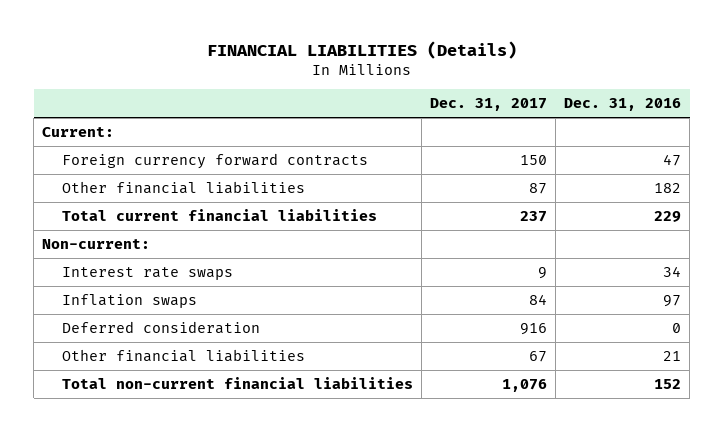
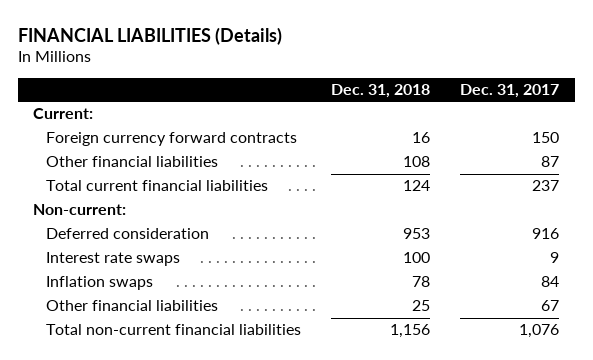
[564,98,682,112] Dec. 31, 2016 -> none
none -> [331,84,431,99] Dec. 31, 2018
[62,320,261,334] Deferred consideration -> [45,228,209,240] Deferred consideration

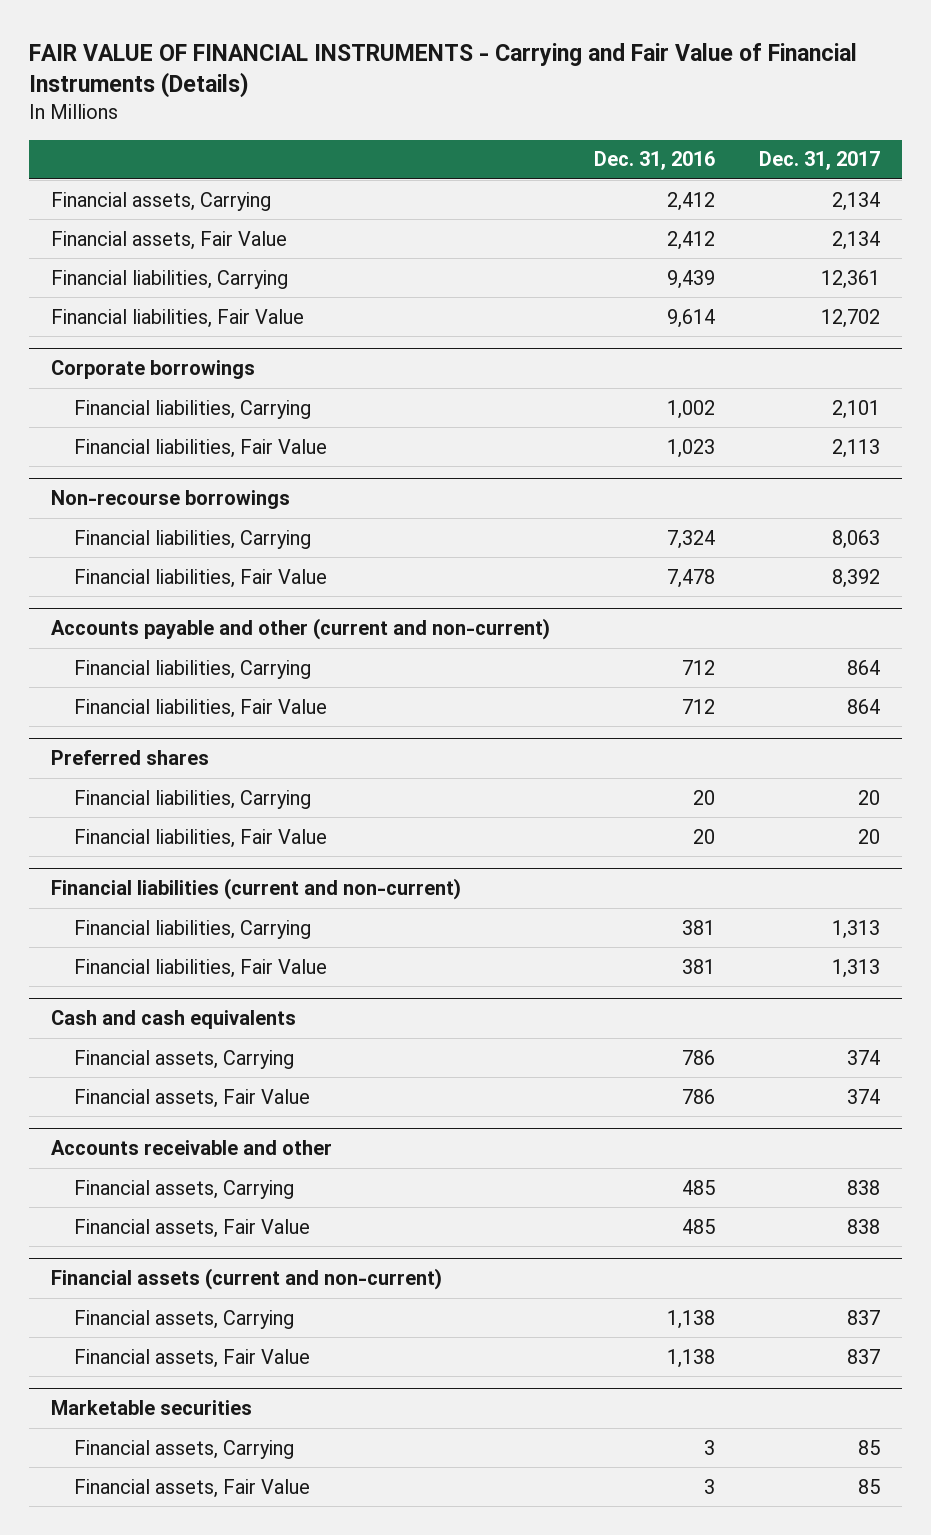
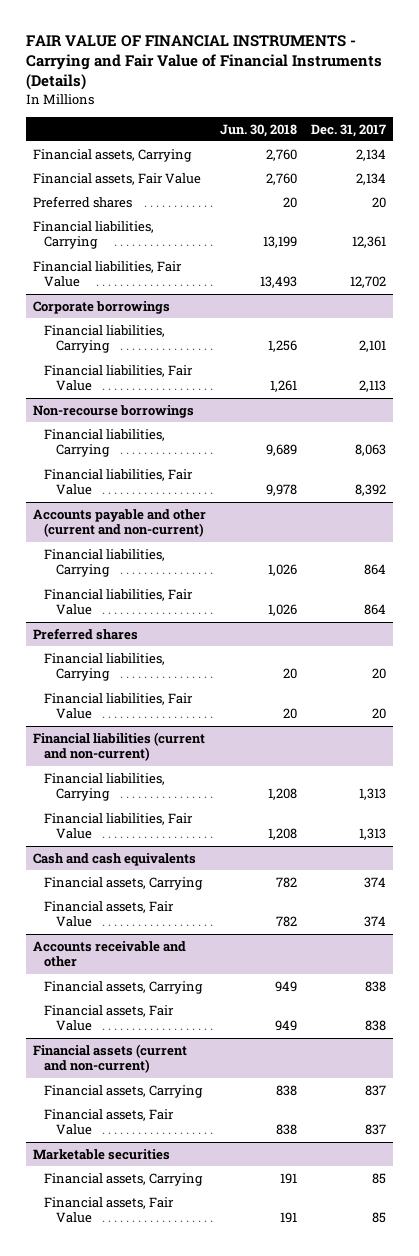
[594,151,716,171] Dec. 31, 2016 -> none
none -> [220,123,298,137] Jun. 30, 2018
none -> [33,195,133,208] Preferred shares

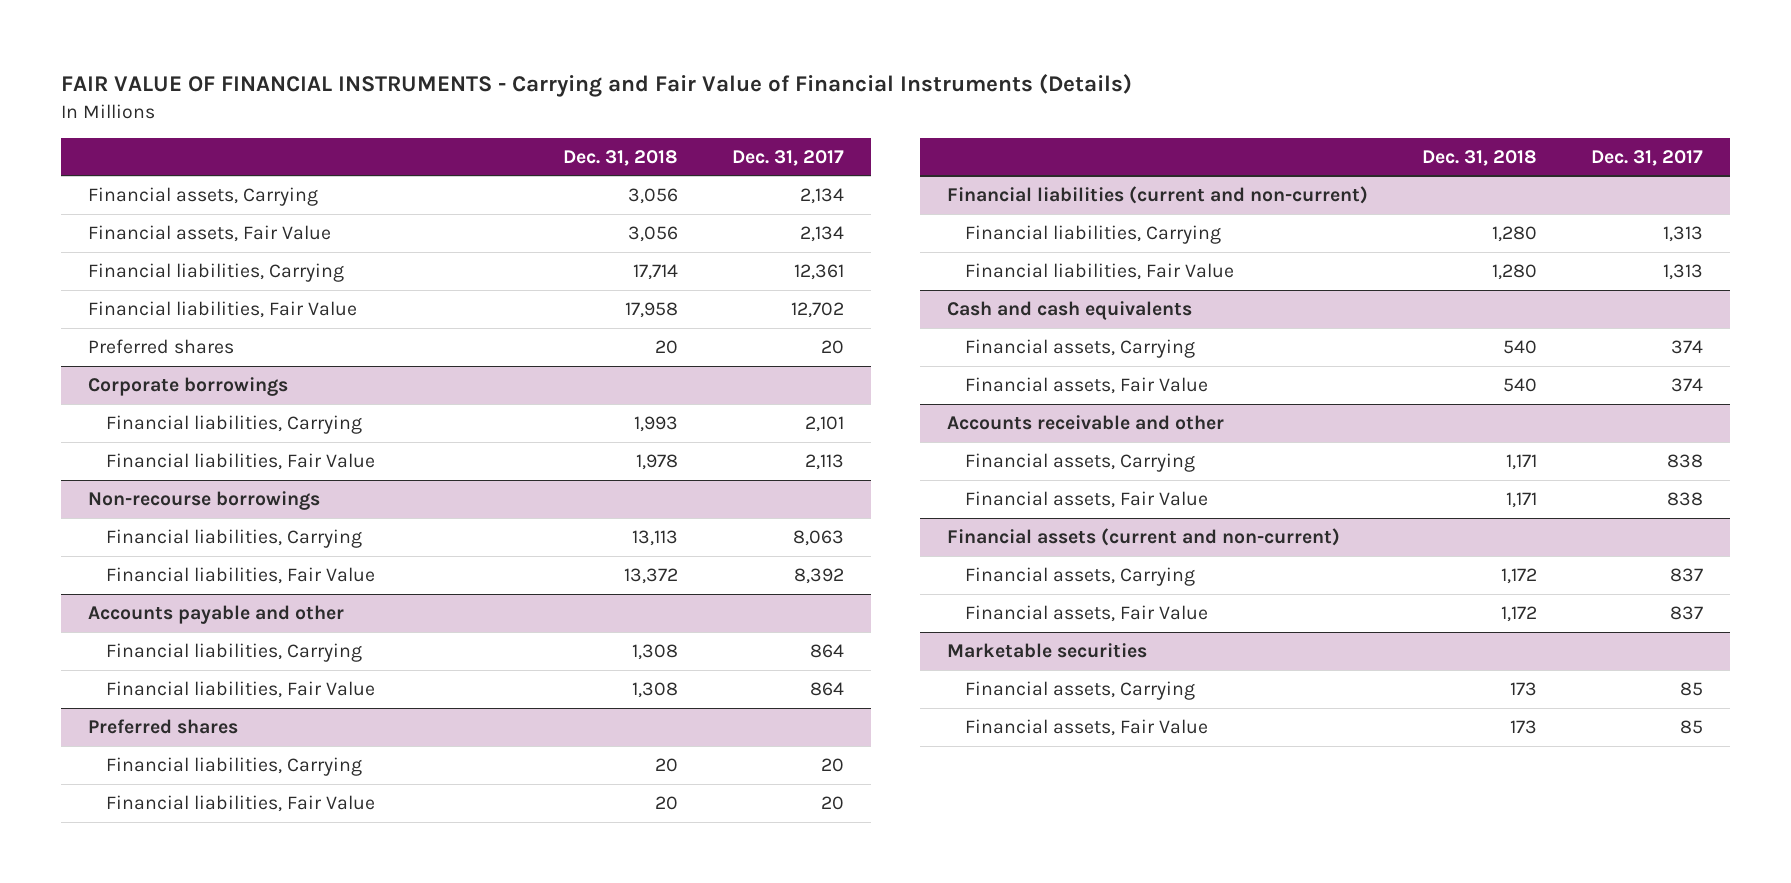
[220,123,298,137] Jun. 30, 2018 -> none
none -> [562,149,678,166] Dec. 31, 2018
[33,195,133,208] Preferred shares -> [87,339,234,355] Preferred shares
[33,508,207,538] Accounts payable and other (current and non-current) -> [87,605,344,625] Accounts payable and other

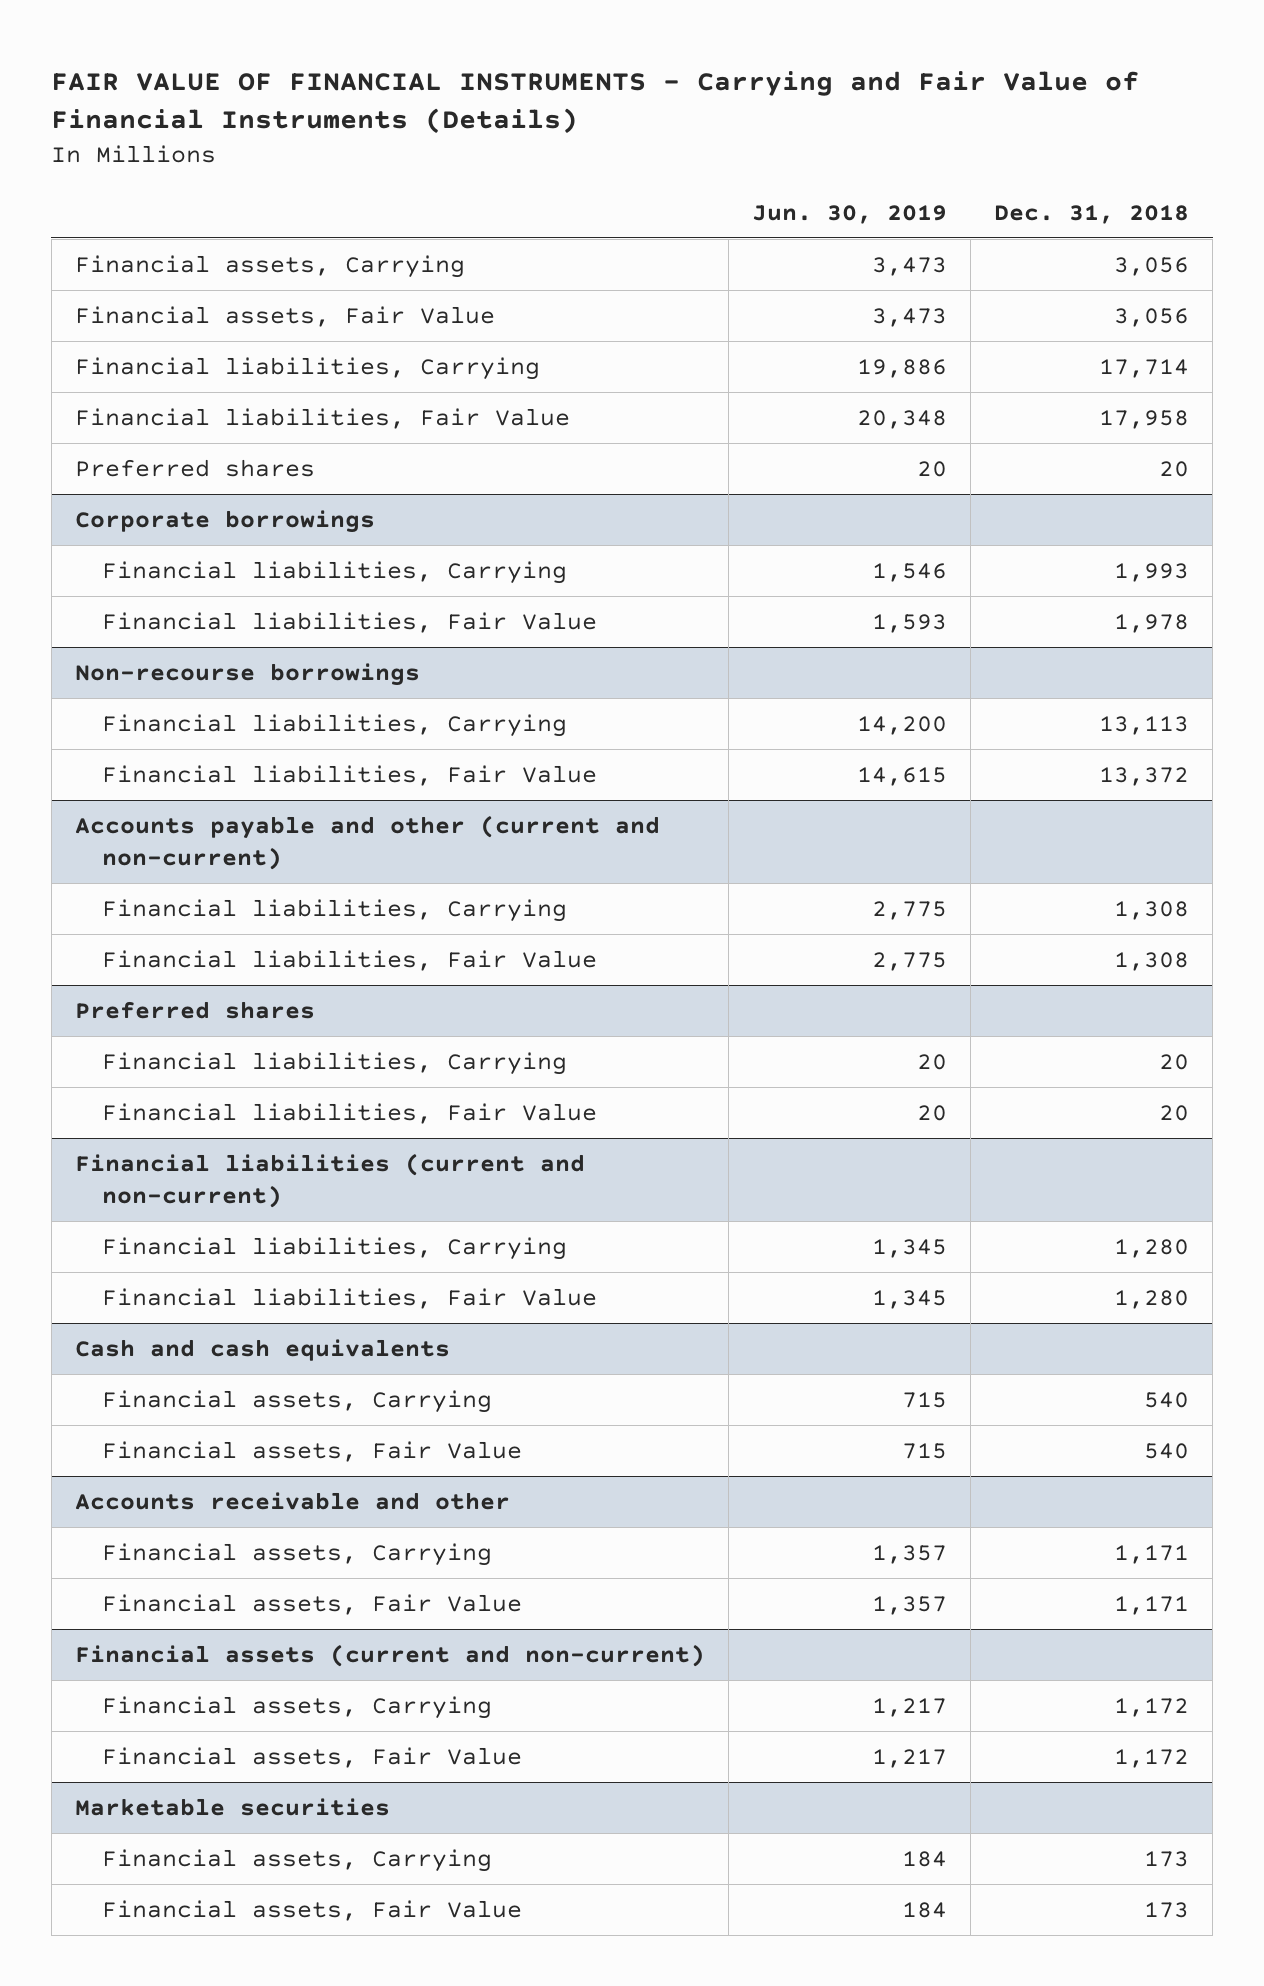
[731,149,844,166] Dec. 31, 2017 -> none
none -> [752,204,948,224] Jun. 30, 2019
[87,605,344,625] Accounts payable and other -> [74,814,660,870] Accounts payable and other (current and non-current)

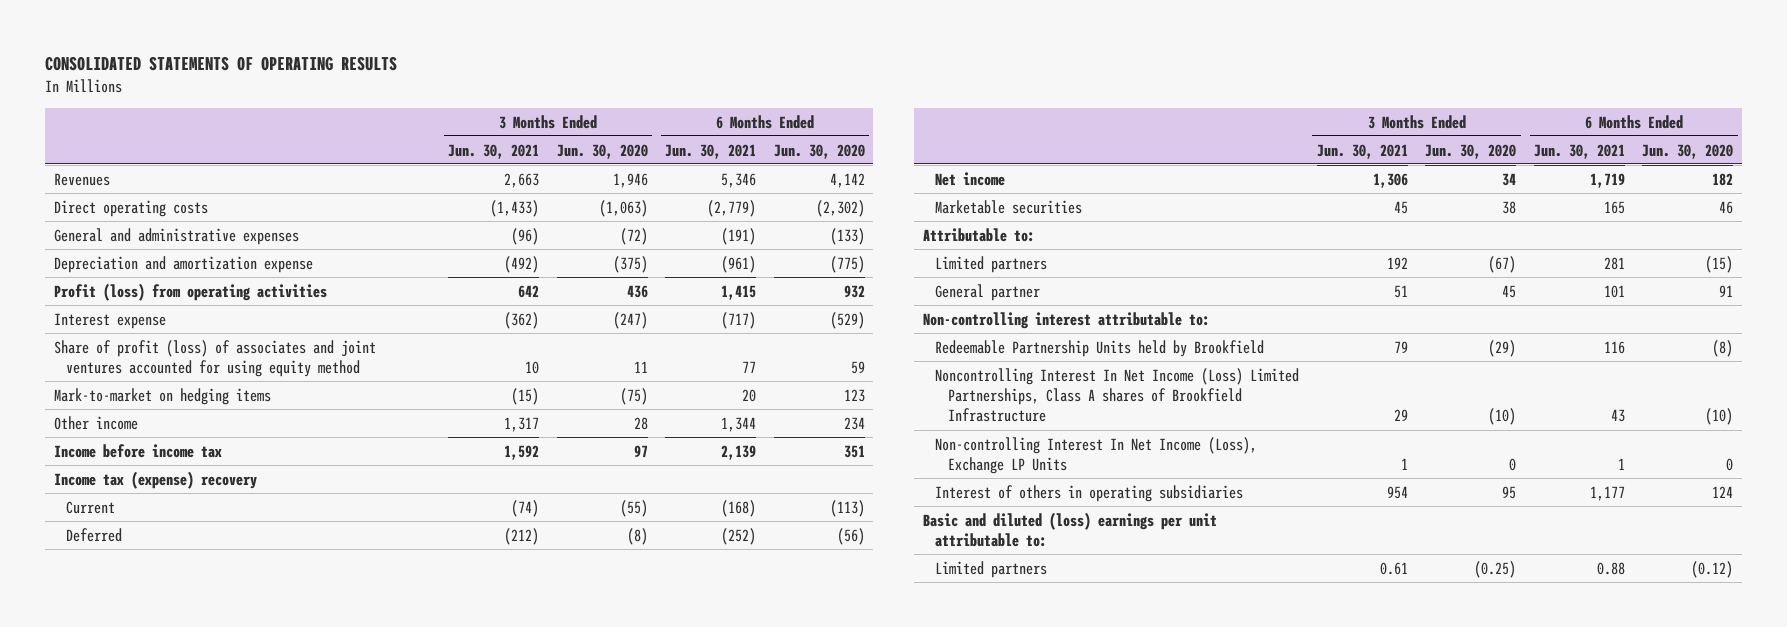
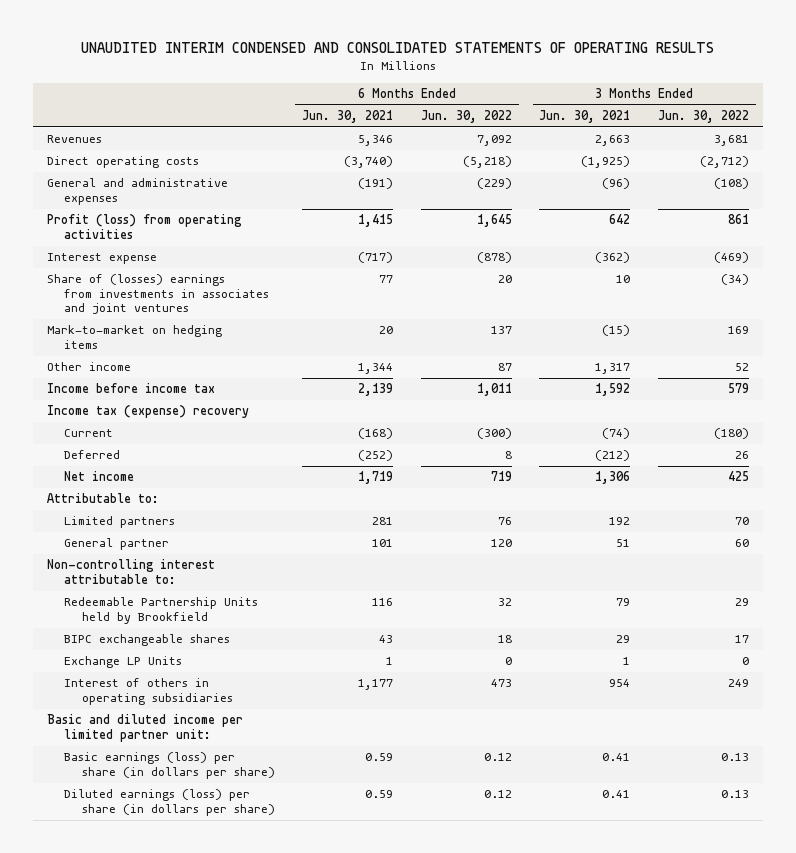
[45,56,398,72] CONSOLIDATED STATEMENTS OF OPERATING RESULTS -> [81,41,715,53] UNAUDITED INTERIM CONDENSED AND CONSOLIDATED STATEMENTS OF OPERATING RESULTS
[556,143,648,159] Jun. 30, 2020 -> none
[773,143,865,159] Jun. 30, 2020 -> none
none -> [420,109,512,123] Jun. 30, 2022
none -> [657,109,749,123] Jun. 30, 2022
[490,199,540,217] (1,433) -> [581,156,631,169] (1,925)
[707,199,757,217] (2,779) -> [344,156,394,169] (3,740)
[53,255,313,273] Depreciation and amortization expense -> none
[53,339,376,377] Share of profit (loss) of associates and joint ventures accounted for using equity method -> [47,274,270,315] Share of (losses) earnings from investments in associates and joint ventures
[935,199,1083,214] Marketable securities -> none
[935,367,1300,423] Noncontrolling Interest In Net Income (Loss) Limited Partnerships, Class A shares of Brookfield Infrastructure -> [64,634,231,647] BIPC exchangeable shares
[935,436,1258,474] Non-controlling Interest In Net Income (Loss), Exchange LP Units -> [64,656,183,669] Exchange LP Units
[935,560,1048,578] Limited partners -> none
[922,511,1217,547] Basic and diluted (loss) earnings per unit attributable to: -> [47,714,244,742] Basic and diluted income per limited partner unit:
none -> [64,752,275,779] Basic earnings (loss) per share (in dollars per share)
none -> [64,789,275,816] Diluted earnings (loss) per share (in dollars per share)

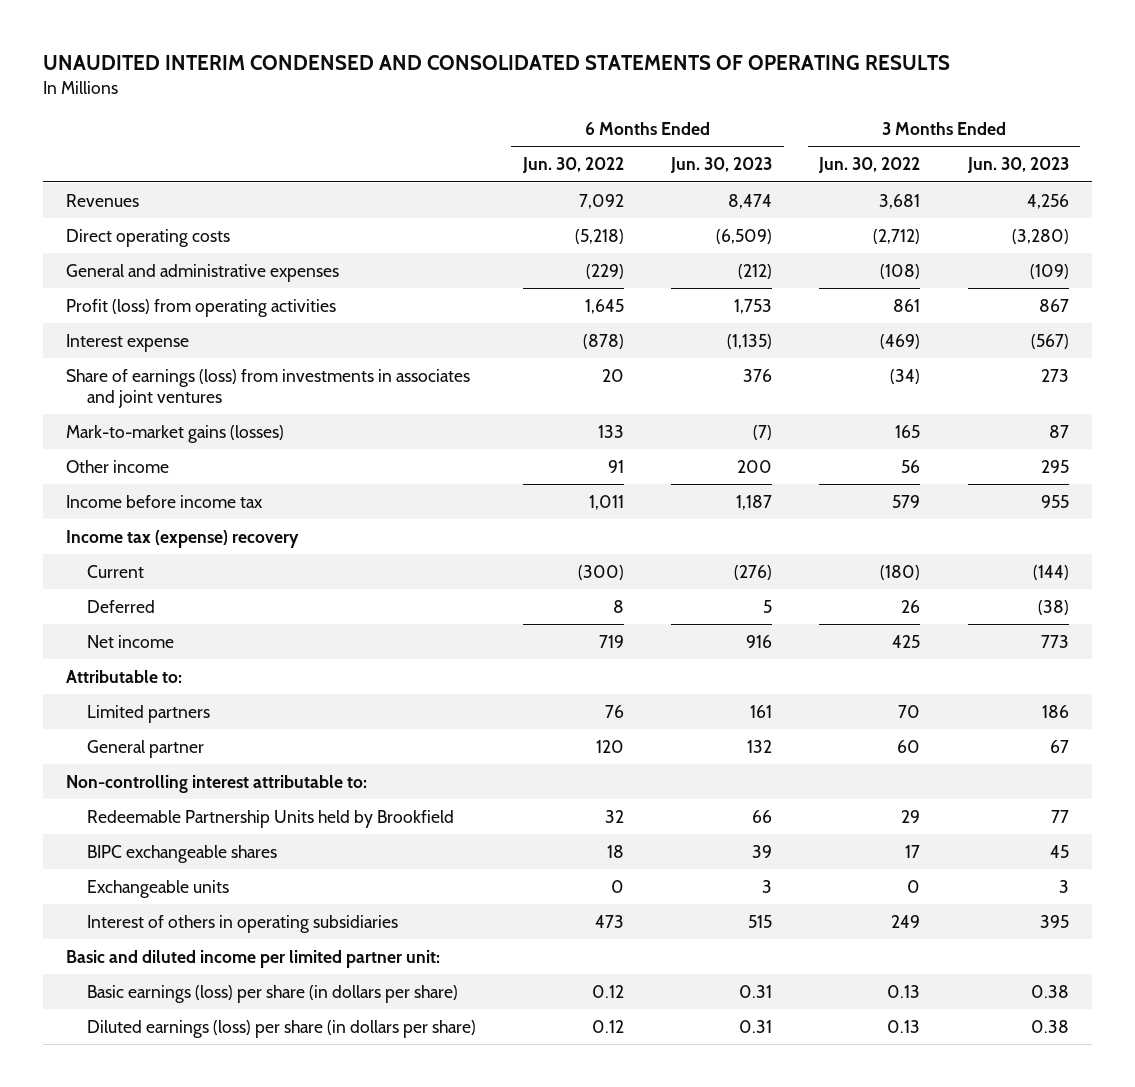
[302,109,394,123] Jun. 30, 2021 -> none
[539,109,631,123] Jun. 30, 2021 -> none
none -> [670,157,773,174] Jun. 30, 2023
none -> [966,157,1069,174] Jun. 30, 2023
[47,274,270,315] Share of (losses) earnings from investments in associates and joint ventures -> [66,368,471,408] Share of earnings (loss) from investments in associates and joint ventures
[47,325,223,349] Mark-to-market on hedging items -> [66,424,285,443] Mark-to-market gains (losses)
[490,326,512,335] 137 -> [597,424,624,438] 133
[727,326,749,335] 169 -> [895,424,921,438] 165
[497,363,512,372] 87 -> [607,459,624,473] 91
[734,363,749,372] 52 -> [901,459,921,473] 56
[64,656,183,669] Exchange LP Units -> [86,879,229,898] Exchangeable units

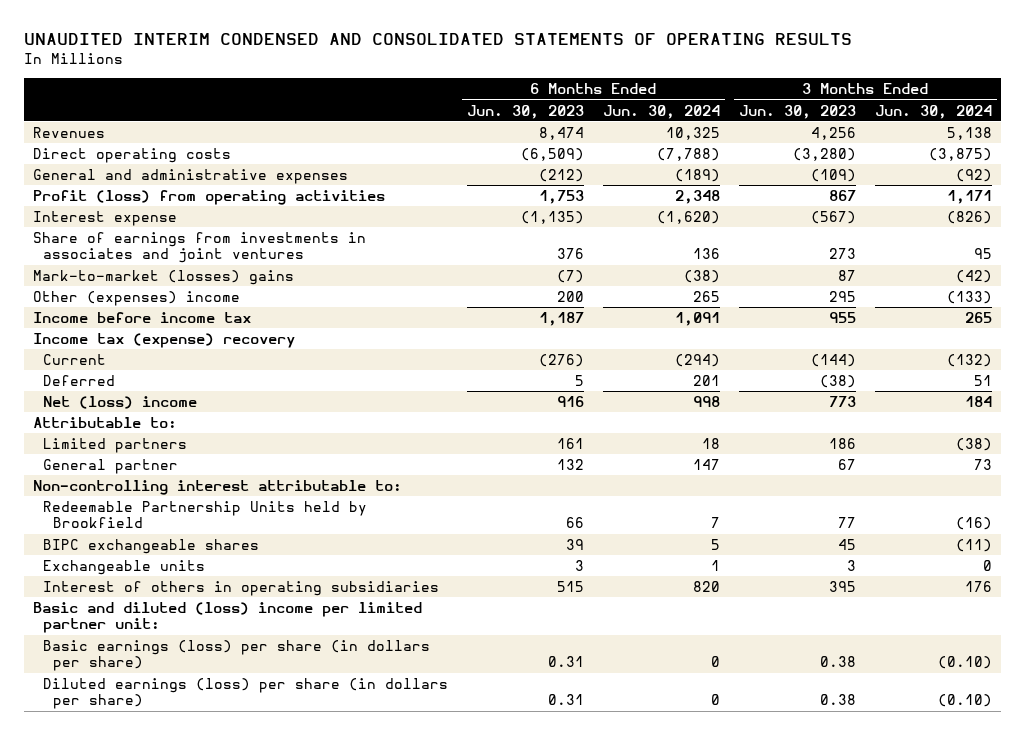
[521,157,624,174] Jun. 30, 2022 -> none
[818,157,921,174] Jun. 30, 2022 -> none
none -> [602,104,720,119] Jun. 30, 2024
none -> [874,104,992,119] Jun. 30, 2024
[66,368,471,408] Share of earnings (loss) from investments in associates and joint ventures -> [33,232,367,264] Share of earnings from investments in associates and joint ventures
[66,424,285,443] Mark-to-market gains (losses) -> [33,270,295,286] Mark-to-market (losses) gains
[66,459,170,473] Other income -> [33,291,241,307] Other (expenses) income
[86,634,174,648] Net income -> [42,396,197,410] Net (loss) income
[66,949,441,968] Basic and diluted income per limited partner unit: -> [33,602,423,634] Basic and diluted (loss) income per limited partner unit:

